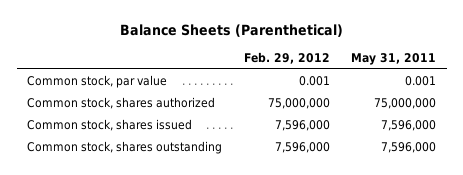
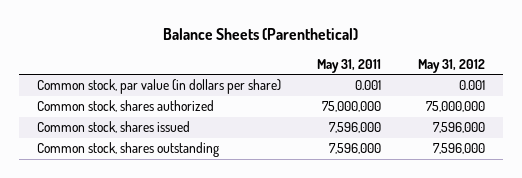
[243,51,330,64] Feb. 29, 2012 -> none
none -> [417,58,485,73] May 31, 2012
[27,75,168,89] Common stock, par value -> [36,79,281,95] Common stock, par value (in dollars per share)

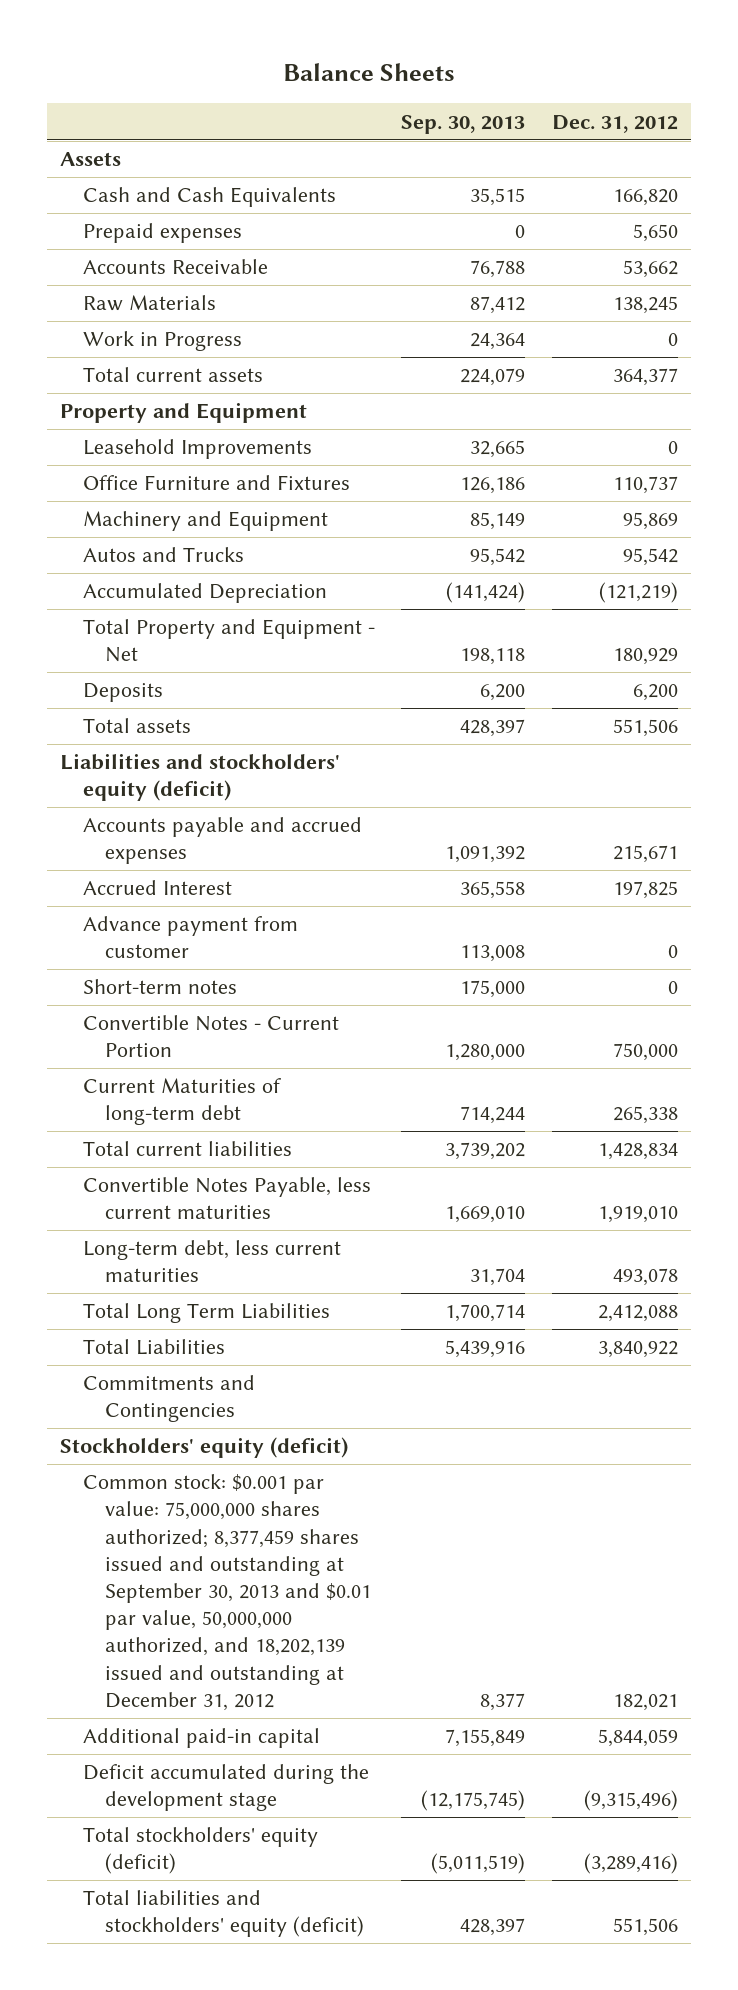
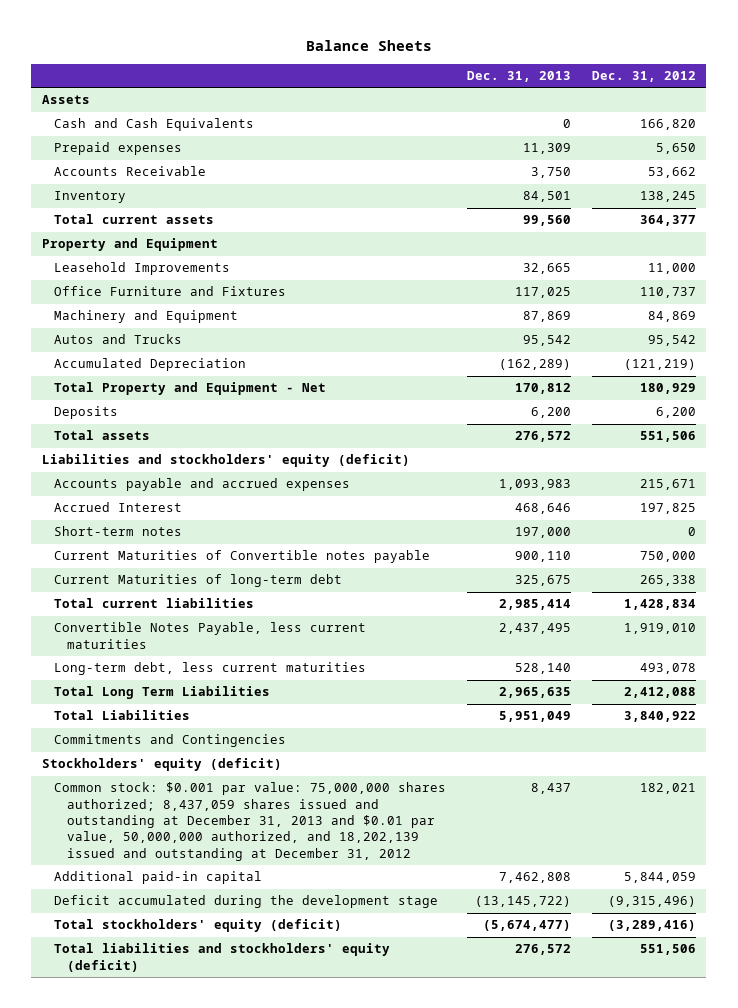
[401,114,526,134] Sep. 30, 2013 -> none
none -> [467,70,572,82] Dec. 31, 2013
[82,331,242,352] Work in Progress -> none
[82,295,216,312] Raw Materials -> [54,191,127,204] Inventory
[667,441,678,455] 0 -> [647,263,696,275] 11,000
[622,512,678,531] 95,869 -> [647,311,696,323] 84,869
[82,916,298,959] Advance payment from customer -> none
[82,1015,339,1058] Convertible Notes - Current Portion -> [54,550,431,564] Current Maturities of Convertible notes payable
[82,1474,371,1711] Common stock: $0.001 par value: 75,000,000 shares authorized; 8,377,459 shares issued and outstanding at September 30, 2013 and $0.01 par value, 50,000,000 authorized, and 18,202,139 issued and outstanding at December 31, 2012 -> [54,782,447,861] Common stock: $0.001 par value: 75,000,000 shares authorized; 8,437,059 shares issued and outstanding at December 31, 2013 and $0.01 par value, 50,000,000 authorized, and 18,202,139 issued and outstanding at December 31, 2012

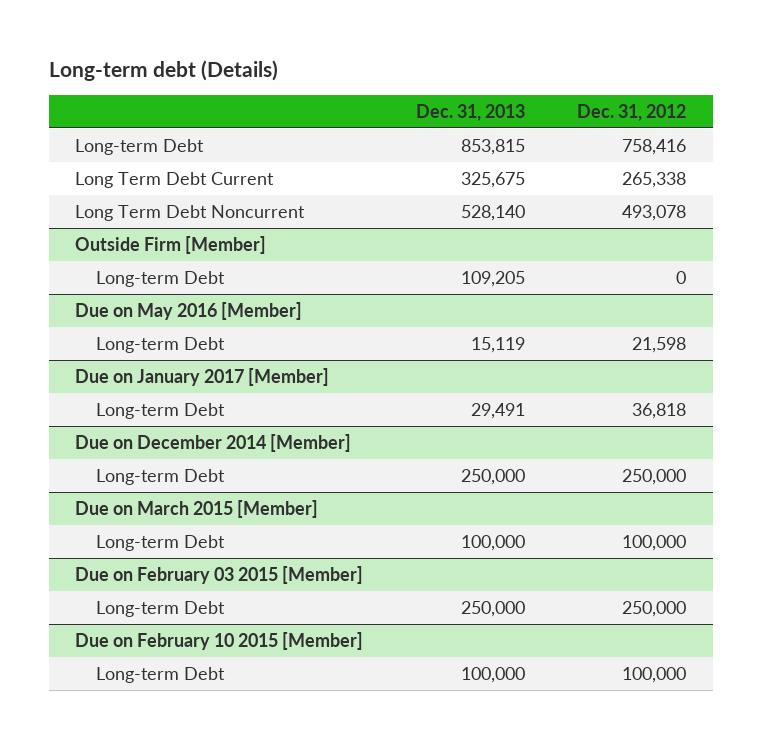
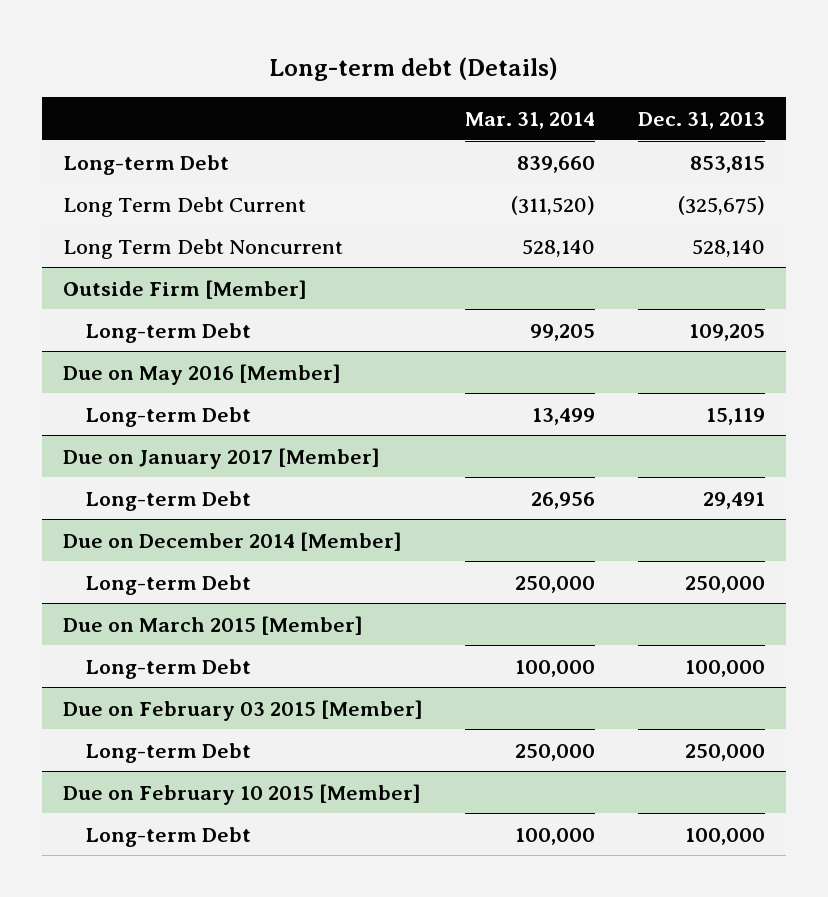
[577,103,687,121] Dec. 31, 2012 -> none
none -> [465,111,596,129] Mar. 31, 2014
[460,171,525,188] 325,675 -> [677,195,765,215] (325,675)

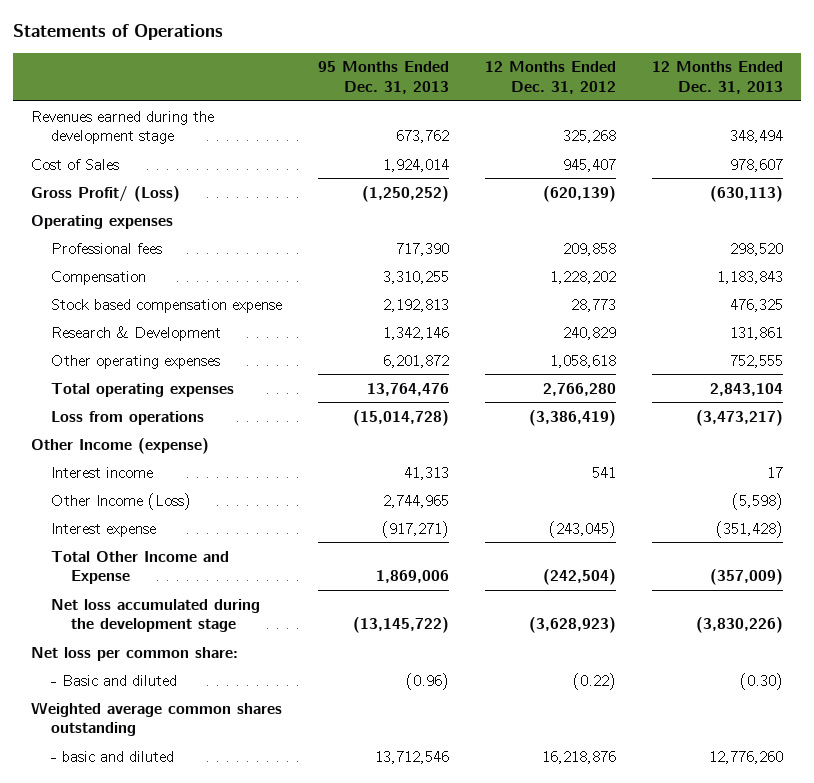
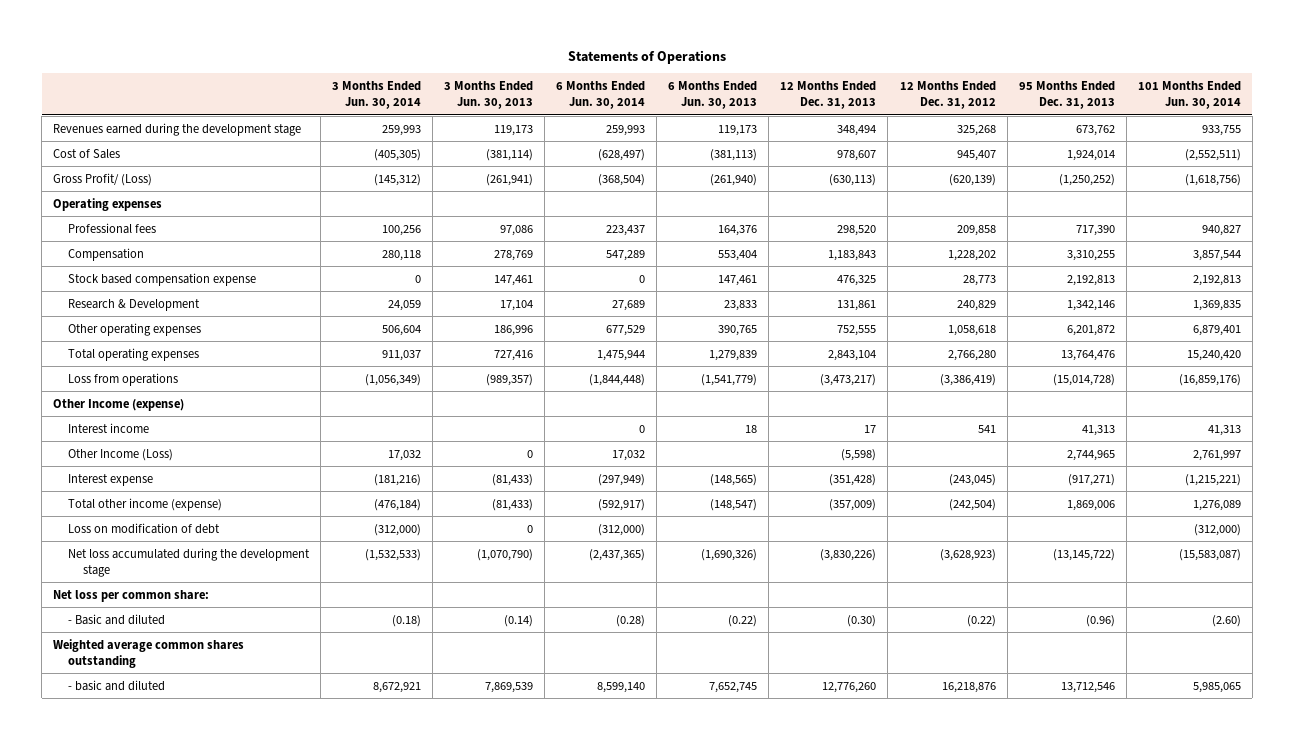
none -> [332,81,422,109] 3 Months Ended Jun. 30, 2014
none -> [444,81,534,109] 3 Months Ended Jun. 30, 2013
none -> [556,81,646,109] 6 Months Ended Jun. 30, 2014
none -> [668,81,758,109] 6 Months Ended Jun. 30, 2013
none -> [1137,81,1241,109] 101 Months Ended Jun. 30, 2014
[51,550,230,585] Total Other Income and Expense -> [68,497,223,511] Total other income (expense)
none -> [68,522,221,534] Loss on modification of debt

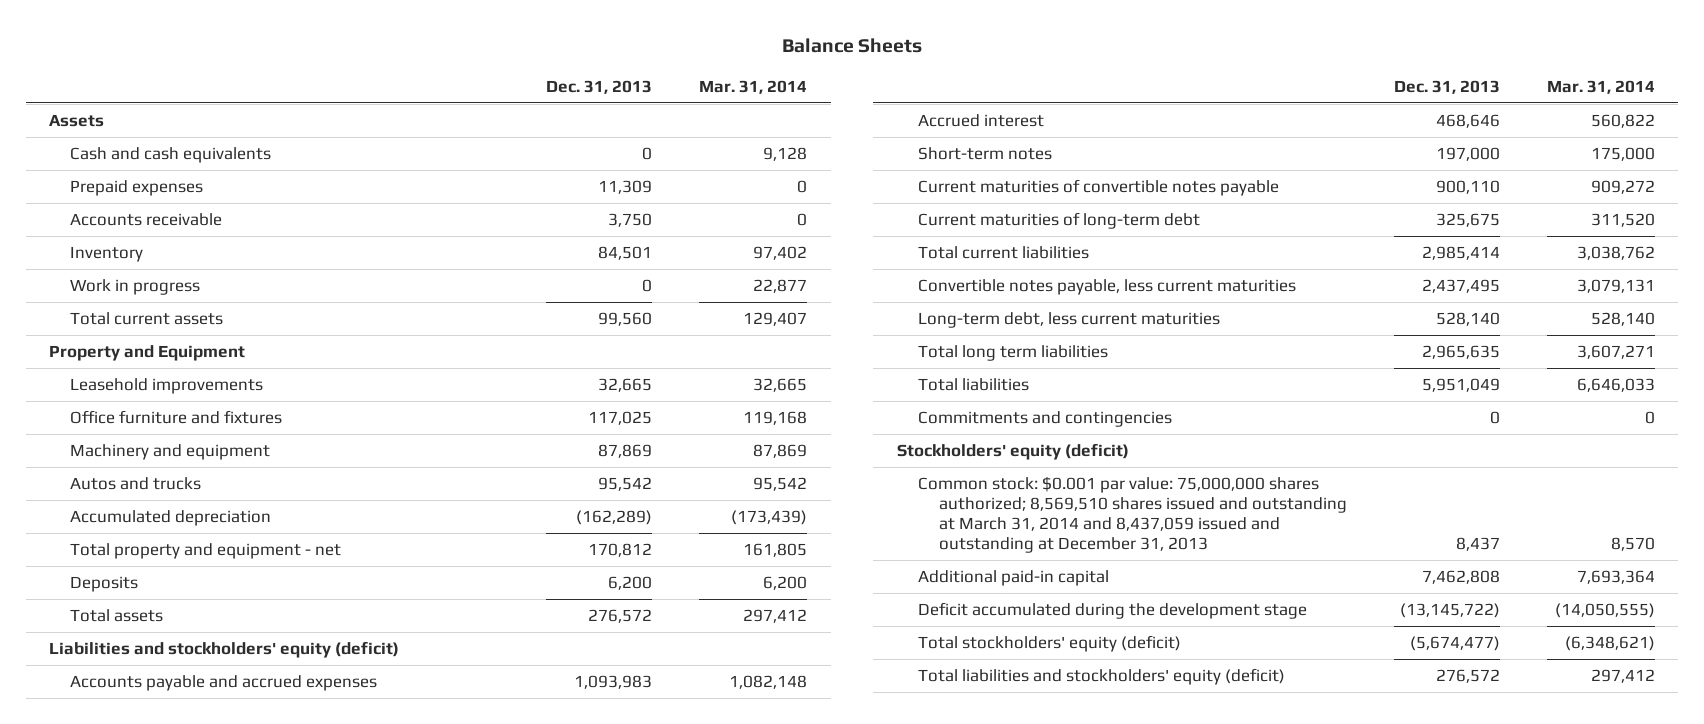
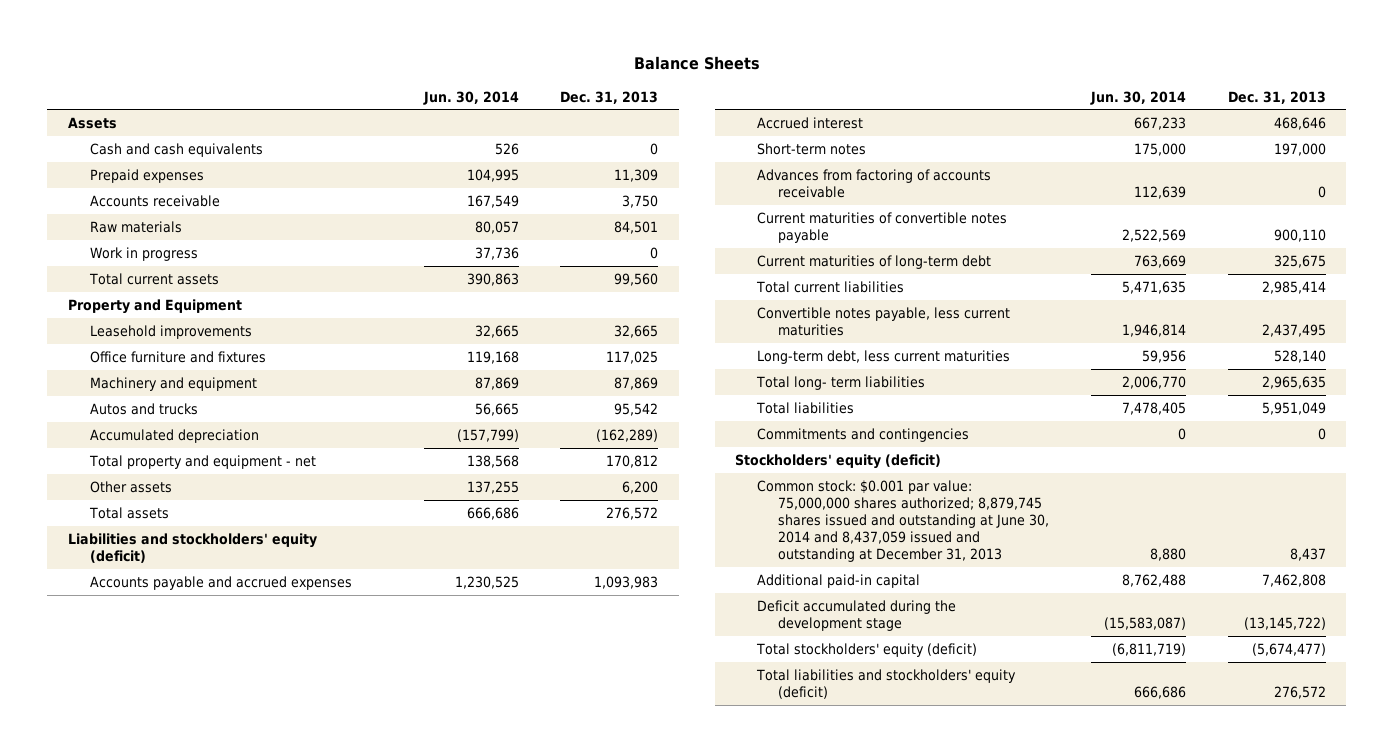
[699,79,808,94] Mar. 31, 2014 -> none
none -> [422,90,519,105] Jun. 30, 2014
[70,246,144,263] Inventory -> [89,221,182,234] Raw materials
[70,576,139,593] Deposits -> none
none -> [89,481,172,494] Other assets
none -> [756,169,991,199] Advances from factoring of accounts receivable
[917,345,1108,362] Total long term liabilities -> [755,376,925,391] Total long- term liabilities
[917,476,1347,554] Common stock: $0.001 par value: 75,000,000 shares authorized; 8,569,510 shares issued and outstanding at March 31, 2014 and 8,437,059 issued and outstanding at December 31, 2013 -> [756,480,1050,563] Common stock: $0.001 par value: 75,000,000 shares authorized; 8,879,745 shares issued and outstanding at June 30, 2014 and 8,437,059 issued and outstanding at December 31, 2013

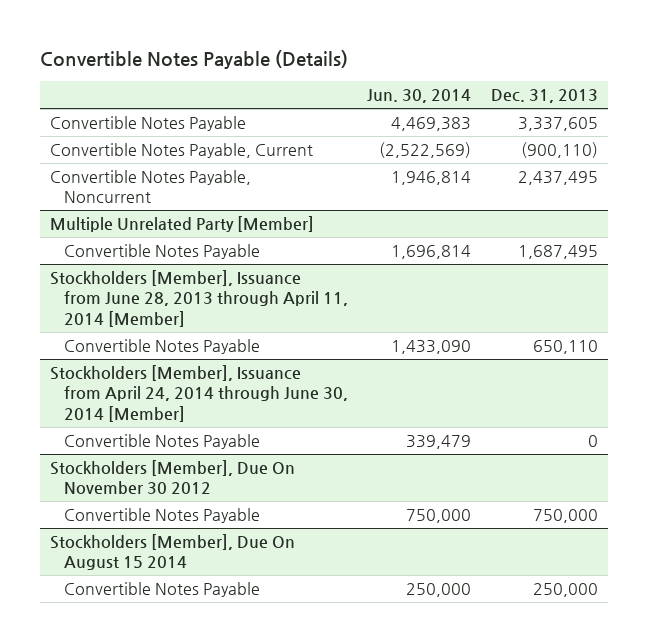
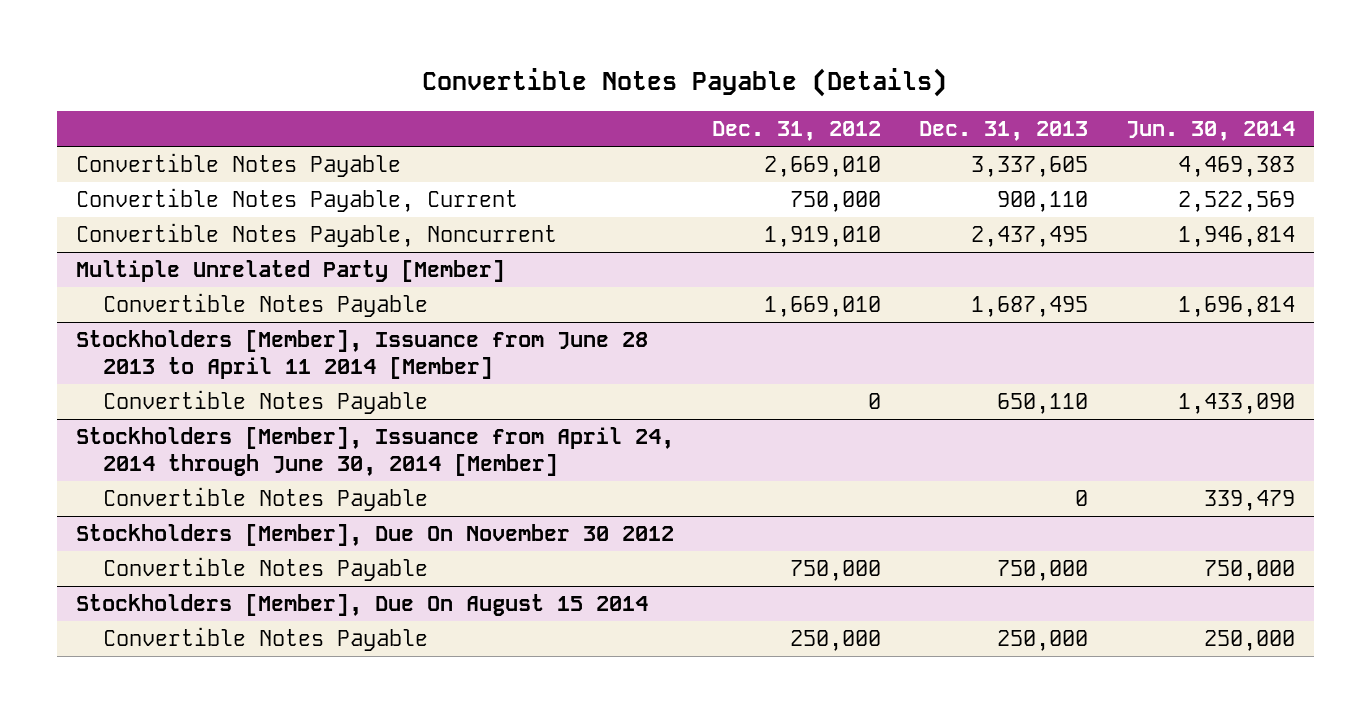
none -> [711,121,881,142] Dec. 31, 2012
[379,142,472,159] (2,522,569) -> [1177,191,1295,213] 2,522,569
[521,142,599,159] (900,110) -> [996,191,1088,213] 900,110
[49,270,348,327] Stockholders [Member], Issuance from June 28, 2013 through April 11, 2014 [Member] -> [75,330,648,379] Stockholders [Member], Issuance from June 28 2013 to April 11 2014 [Member]

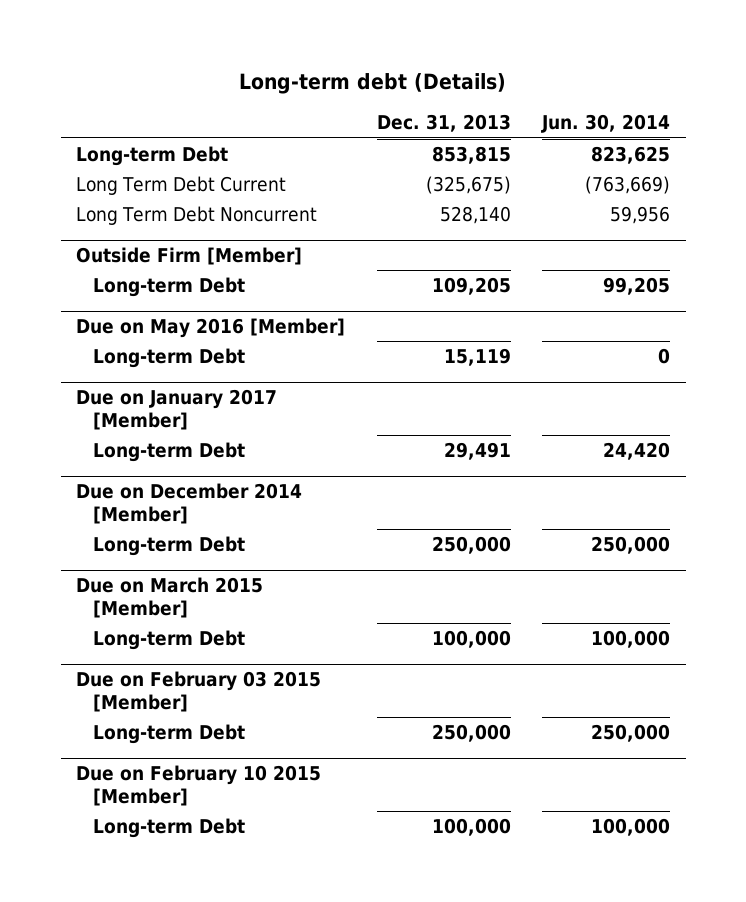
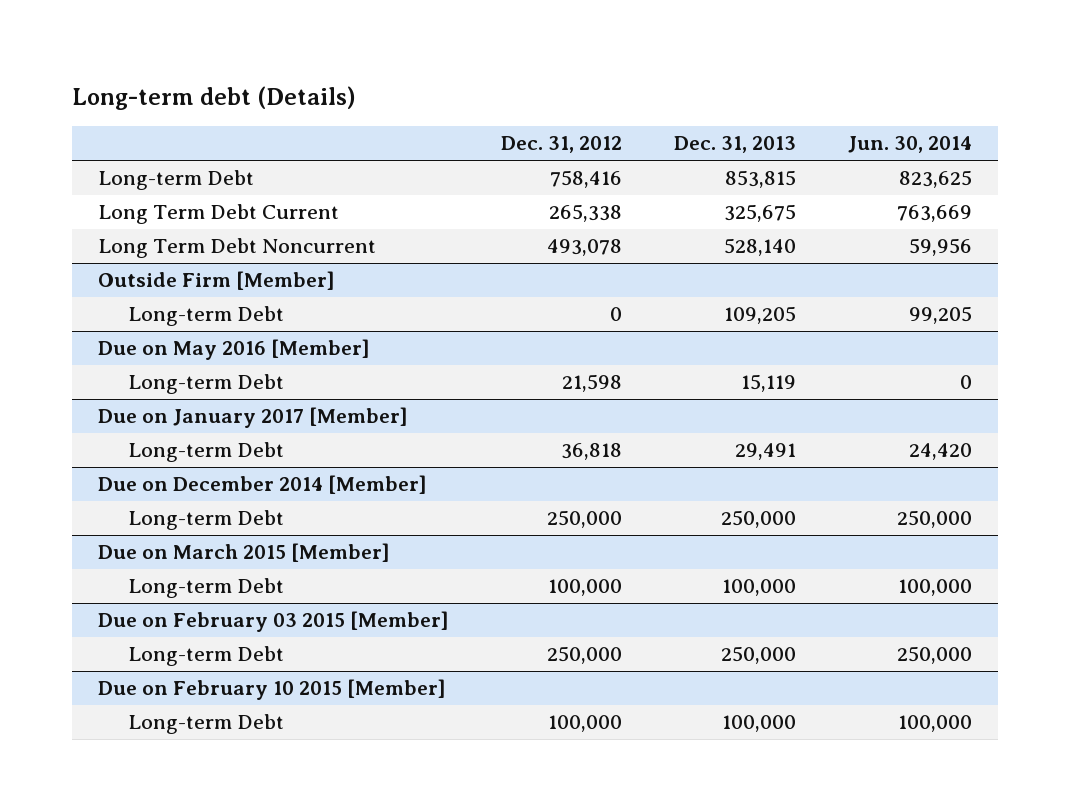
none -> [501,136,623,154] Dec. 31, 2012
[425,175,511,194] (325,675) -> [724,204,797,223] 325,675
[585,175,671,194] (763,669) -> [897,205,973,223] 763,669

